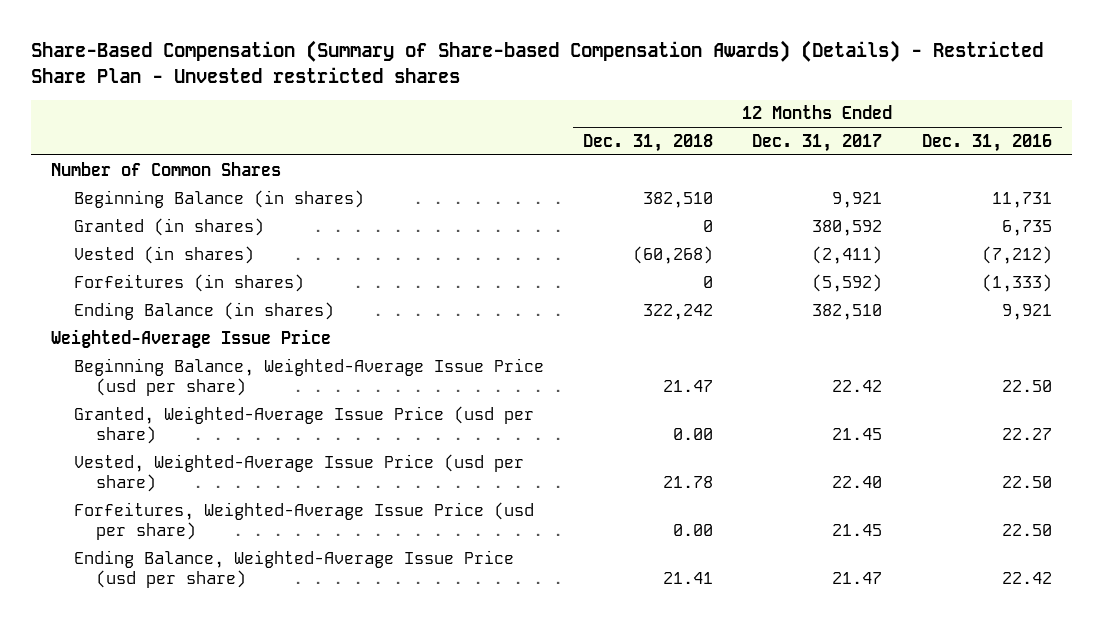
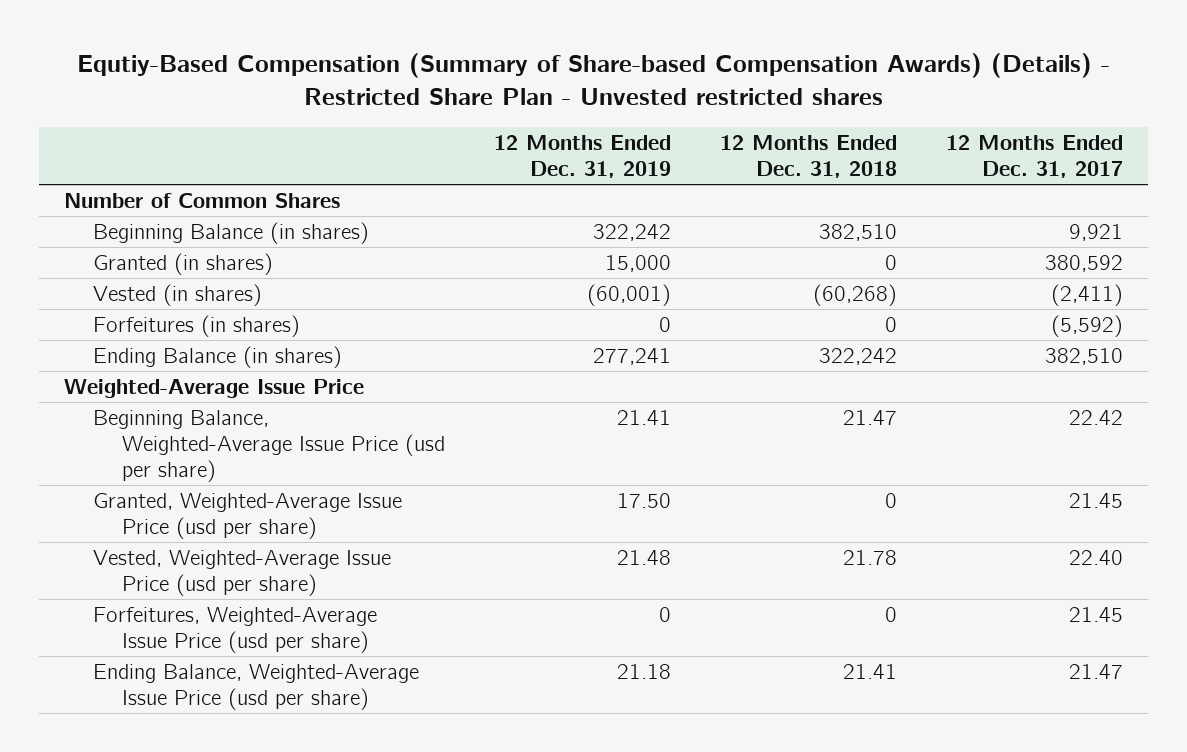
[31,40,1044,83] Share-Based Compensation (Summary of Share-based Compensation Awards) (Details) - Restricted Share Plan - Unvested restricted shares -> [76,53,1110,106] Equtiy-Based Compensation (Summary of Share-based Compensation Awards) (Details) - Restricted Share Plan - Unvested restricted shares
[921,133,1052,152] Dec. 31, 2016 -> none
none -> [494,134,672,178] 12 Months Ended Dec. 31, 2019
[672,427,713,440] 0.00 -> [885,493,898,509] 0
[672,523,713,536] 0.00 -> [885,607,898,623] 0

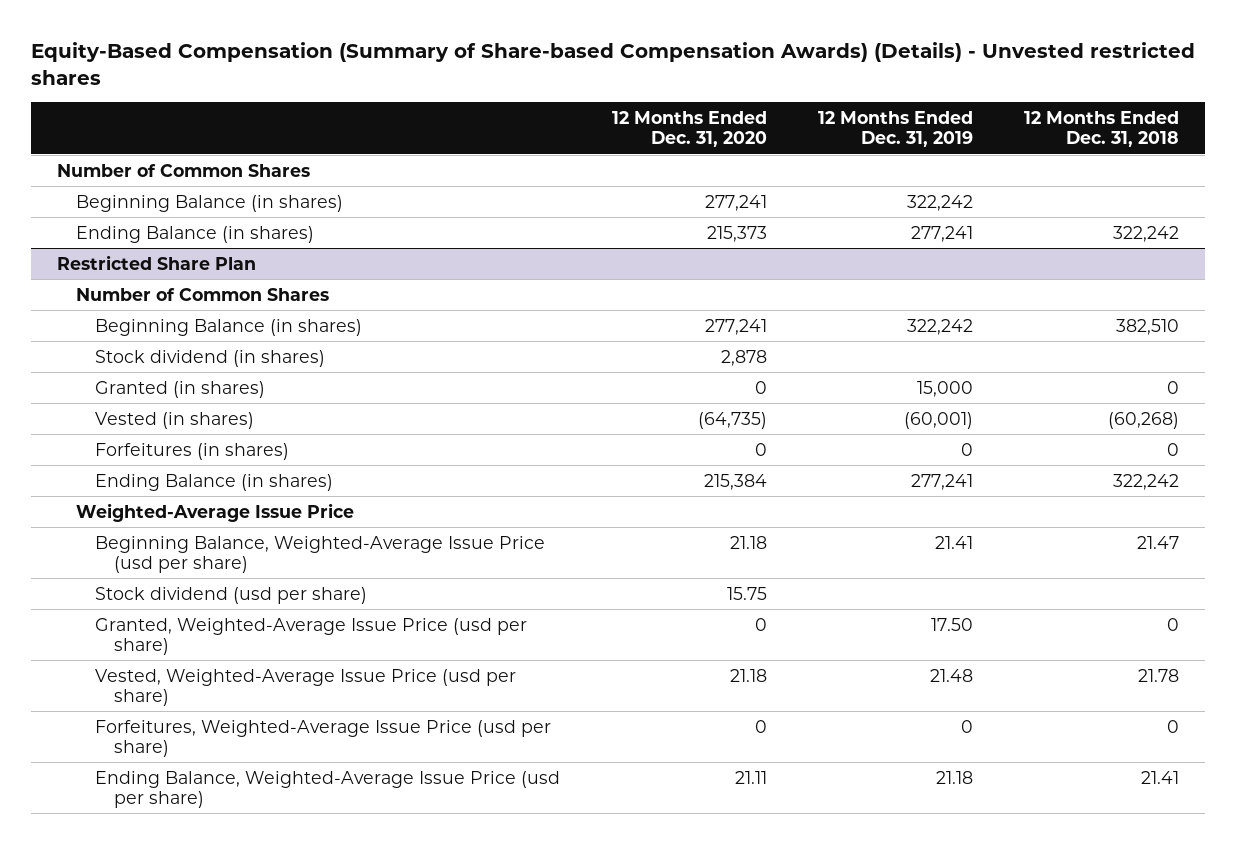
[76,53,1110,106] Equtiy-Based Compensation (Summary of Share-based Compensation Awards) (Details) - Restricted Share Plan - Unvested restricted shares -> [31,42,1196,85] Equity-Based Compensation (Summary of Share-based Compensation Awards) (Details) - Unvested restricted shares
[946,134,1124,178] 12 Months Ended Dec. 31, 2017 -> none
none -> [611,110,767,148] 12 Months Ended Dec. 31, 2020
none -> [76,194,344,212] Beginning Balance (in shares)
none -> [76,225,315,243] Ending Balance (in shares)
none -> [56,254,256,270] Restricted Share Plan
none -> [76,287,330,301] Number of Common Shares
none -> [95,349,326,367] Stock dividend (in shares)
none -> [95,586,368,604] Stock dividend (usd per share)

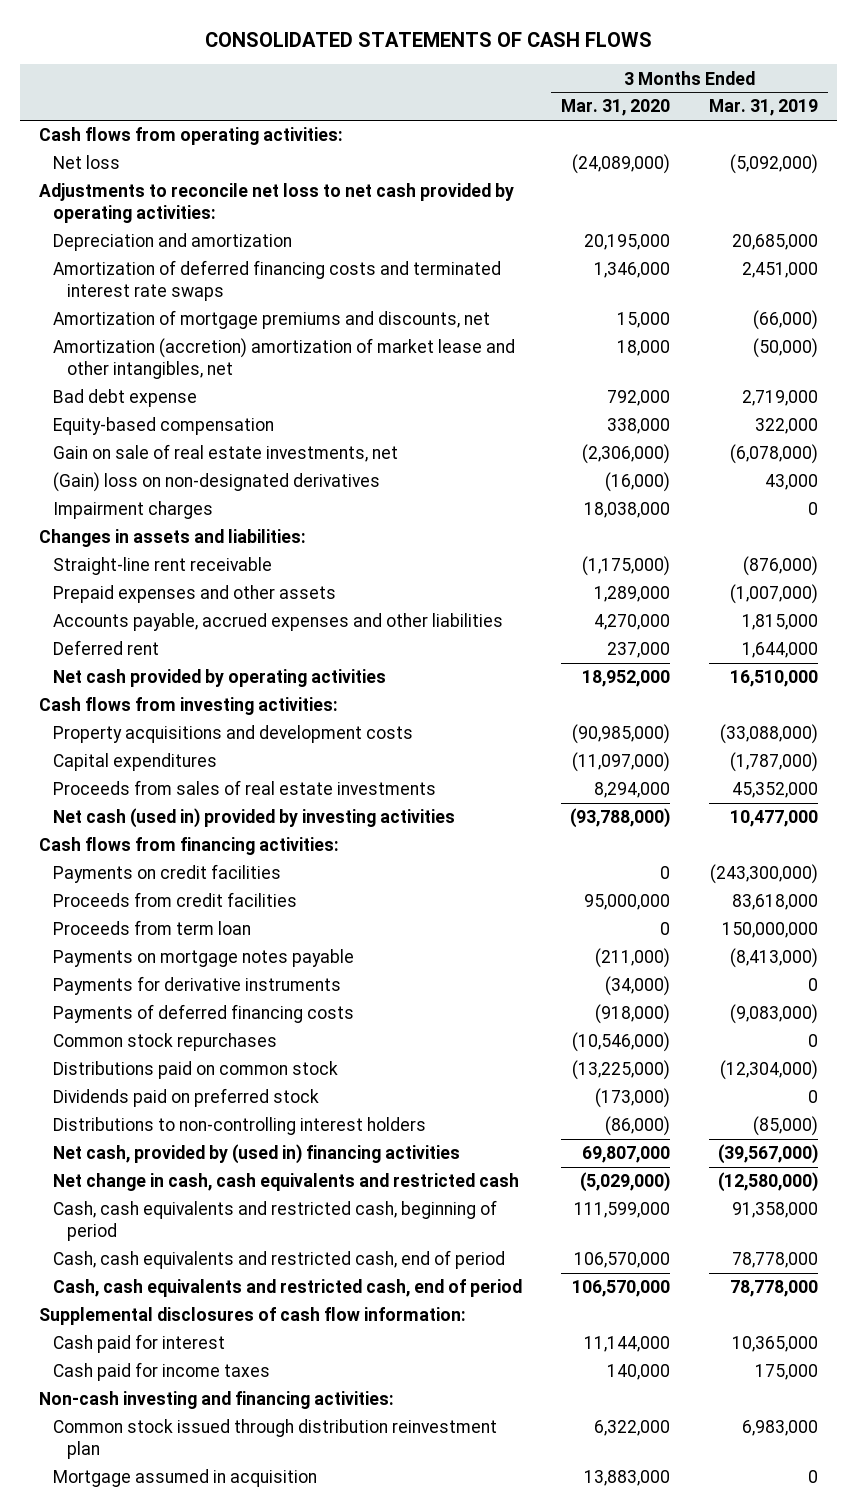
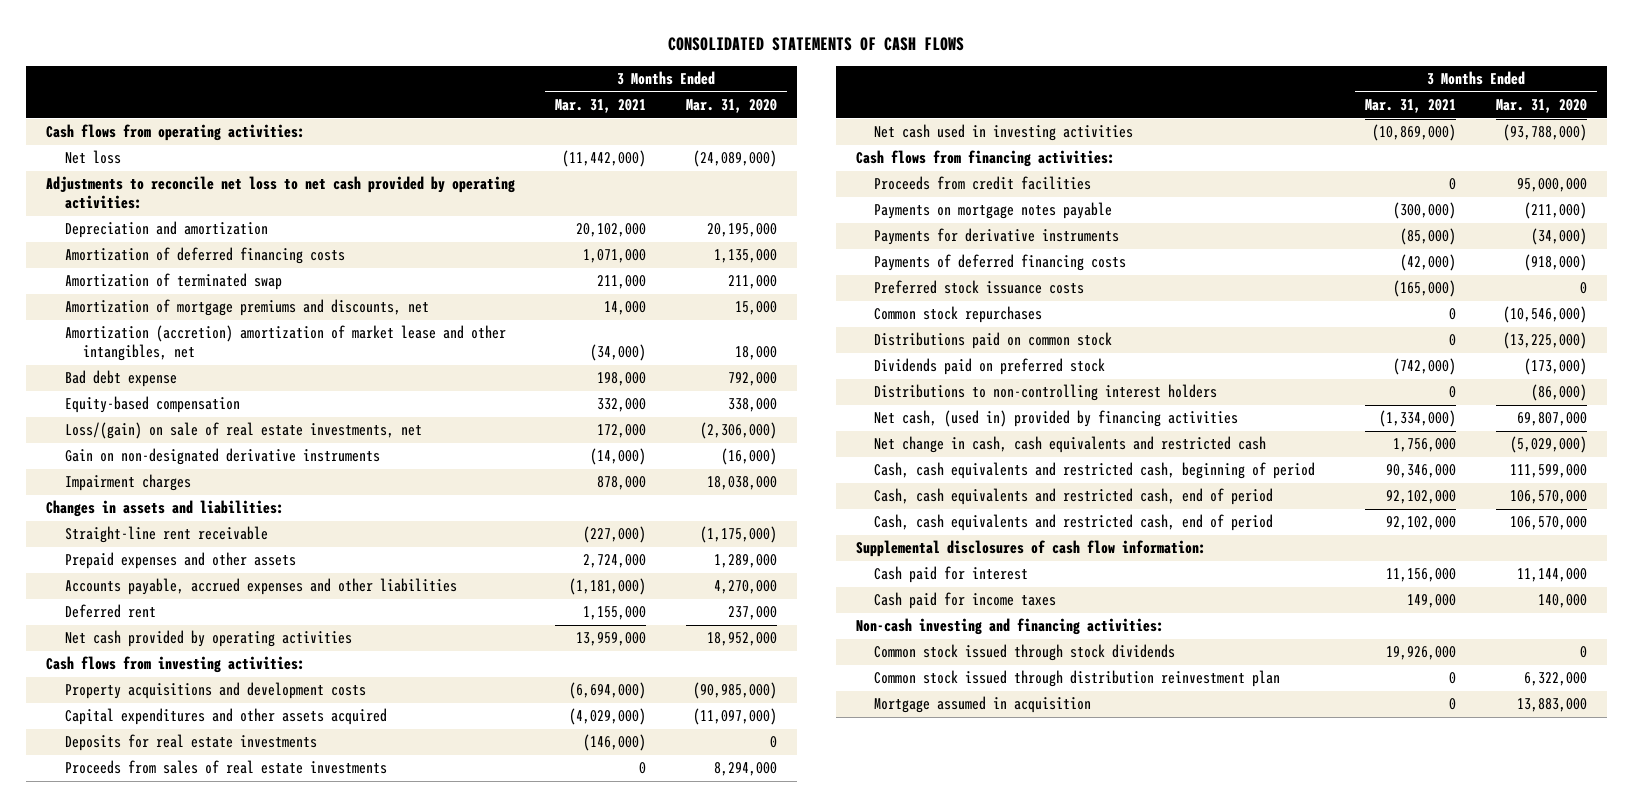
[708,99,818,117] Mar. 31, 2019 -> none
none -> [554,99,646,114] Mar. 31, 2021
[53,260,502,302] Amortization of deferred financing costs and terminated interest rate swaps -> [64,247,345,265] Amortization of deferred financing costs
[594,262,671,279] 1,346,000 -> [713,249,777,264] 1,135,000
none -> [64,273,282,291] Amortization of terminated swap
[53,444,399,463] Gain on sale of real estate investments, net -> [64,422,422,440] Loss/(gain) on sale of real estate investments, net
[53,472,381,493] (Gain) loss on non-designated derivatives -> [64,448,380,466] Gain on non-designated derivative instruments
[53,753,218,772] Capital expenditures -> [64,708,387,726] Capital expenditures and other assets acquired
none -> [64,734,317,752] Deposits for real estate investments
[53,808,456,829] Net cash (used in) provided by investing activities -> [874,124,1134,142] Net cash used in investing activities
[53,864,282,884] Payments on credit facilities -> none
[53,920,252,936] Proceeds from term loan -> none
none -> [874,280,1085,295] Preferred stock issuance costs
[53,1144,461,1165] Net cash, provided by (used in) financing activities -> [874,410,1239,428] Net cash, (used in) provided by financing activities
none -> [874,644,1176,662] Common stock issued through stock dividends

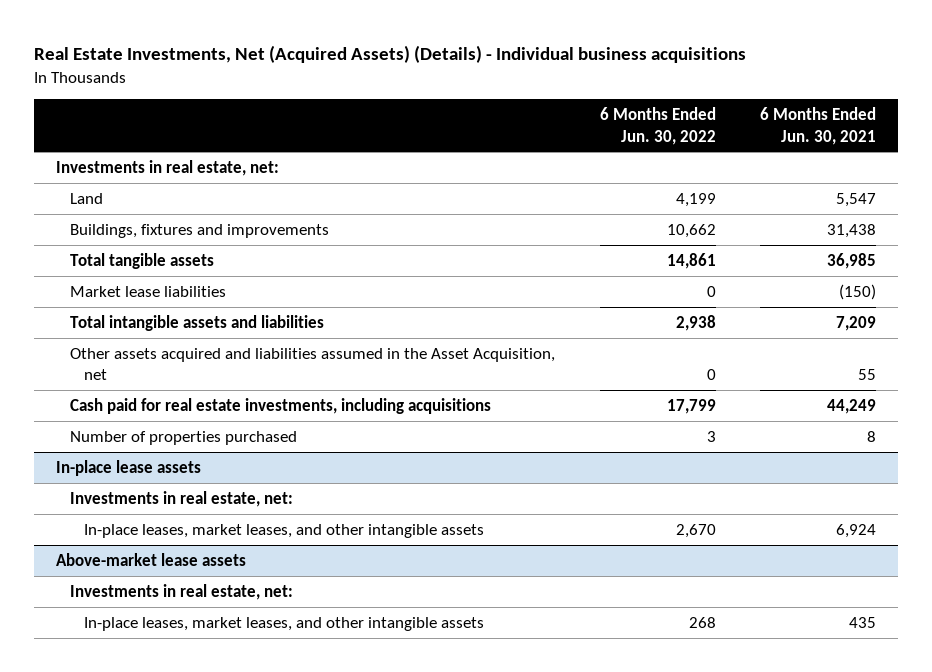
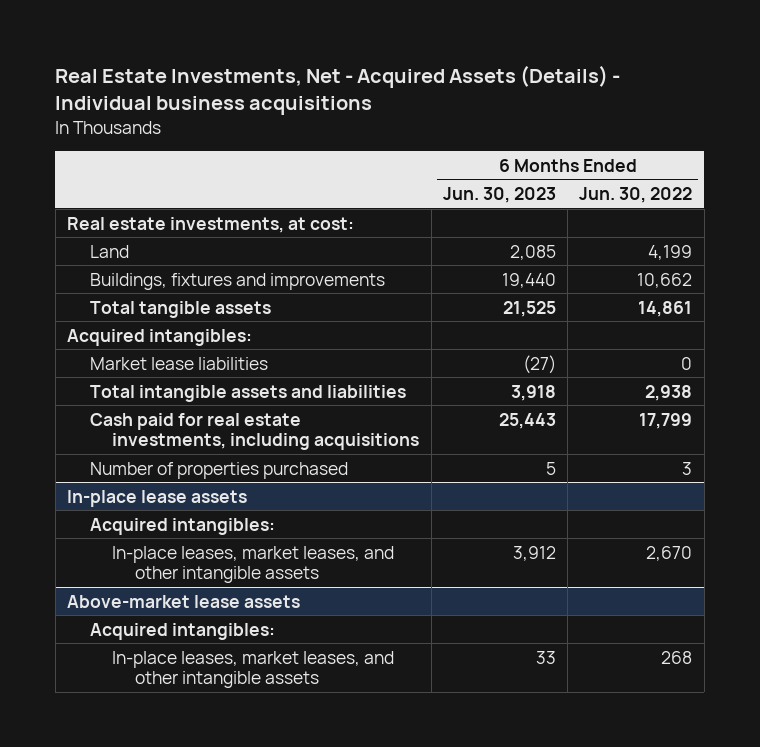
[34,45,747,64] Real Estate Investments, Net (Acquired Assets) (Details) - Individual business acquisitions -> [55,64,621,115] Real Estate Investments, Net - Acquired Assets (Details) - Individual business acquisitions
[760,107,877,145] 6 Months Ended Jun. 30, 2021 -> none
none -> [442,187,556,204] Jun. 30, 2023
[56,159,280,176] Investments in real estate, net: -> [67,216,355,233] Real estate investments, at cost:
none -> [67,328,253,346] Acquired intangibles:
[70,347,556,381] Other assets acquired and liabilities assumed in the Asset Acquisition, net -> none
[70,490,294,507] Investments in real estate, net: -> none
none -> [89,517,275,535] Acquired intangibles:
[70,583,294,600] Investments in real estate, net: -> none
none -> [89,622,275,640] Acquired intangibles:

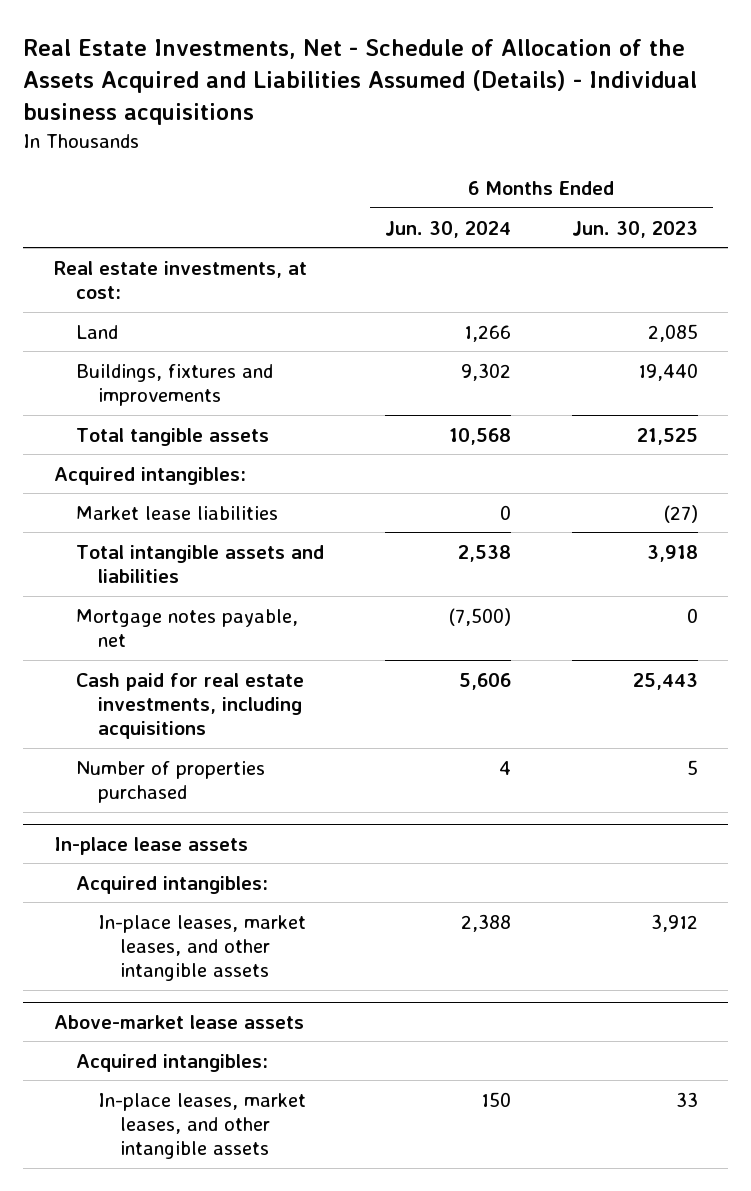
[55,64,621,115] Real Estate Investments, Net - Acquired Assets (Details) - Individual business acquisitions -> [23,38,698,125] Real Estate Investments, Net - Schedule of Allocation of the Assets Acquired and Liabilities Assumed (Details) - Individual business acquisitions
[579,187,693,204] Jun. 30, 2022 -> none
none -> [384,220,511,238] Jun. 30, 2024
none -> [75,608,298,647] Mortgage notes payable, net

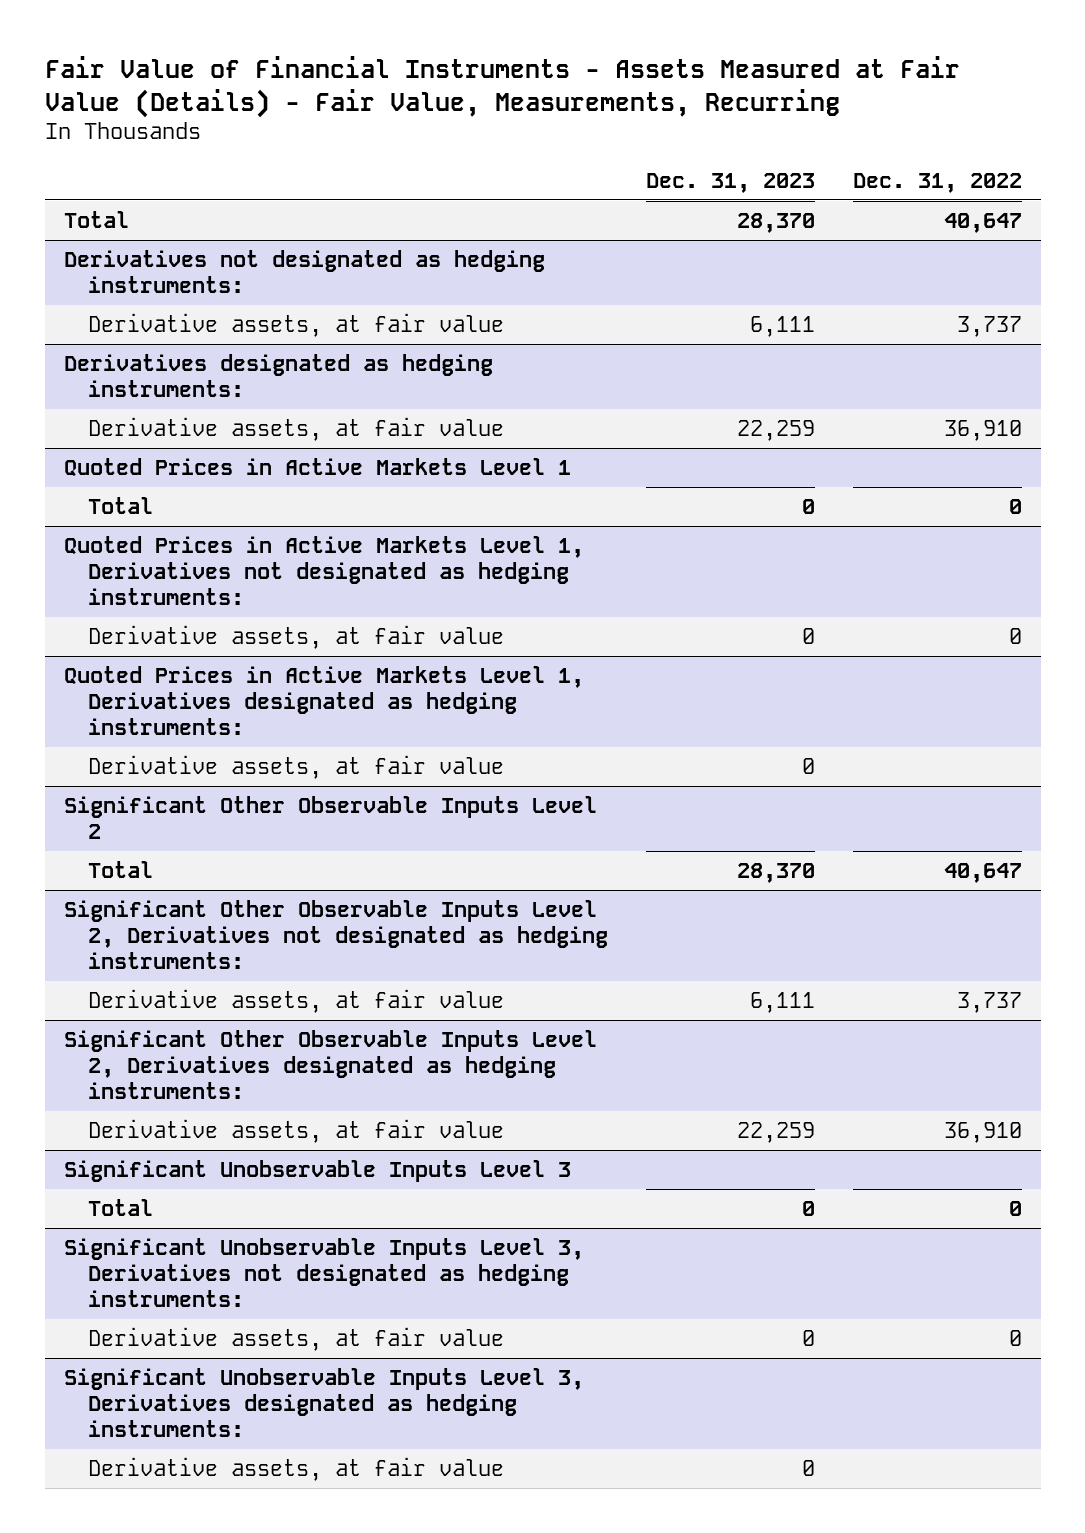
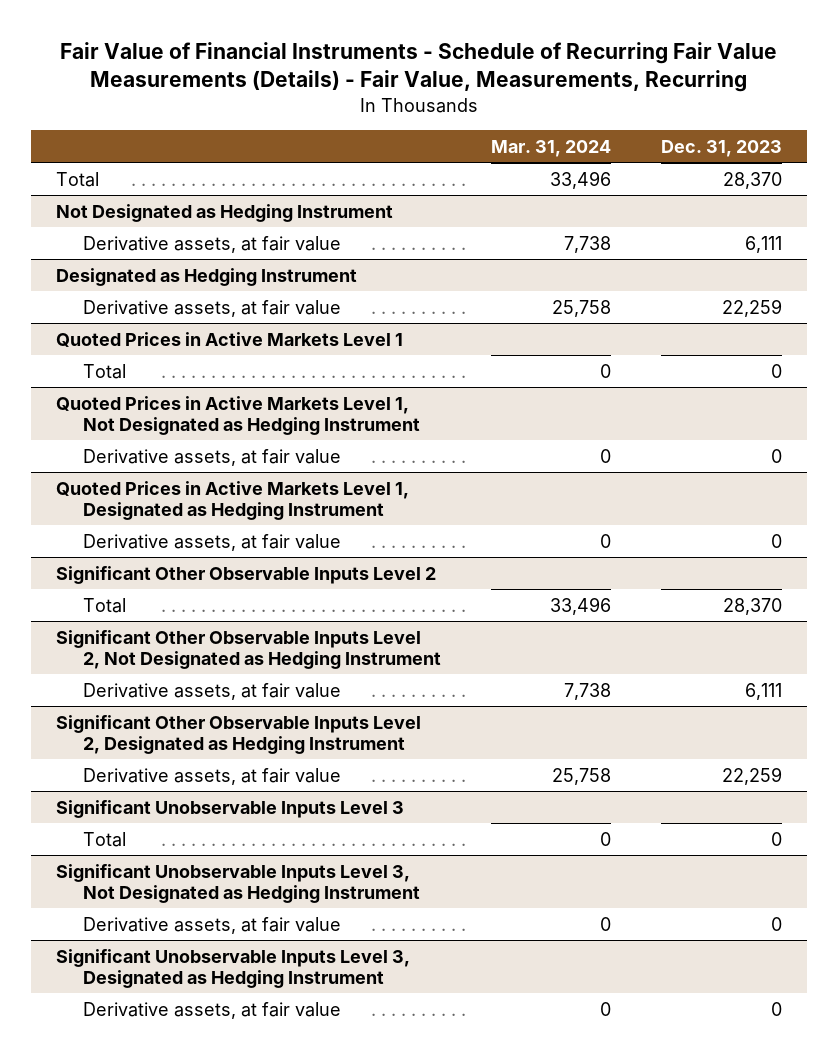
[44,55,960,118] Fair Value of Financial Instruments - Assets Measured at Fair Value (Details) - Fair Value, Measurements, Recurring -> [59,42,777,93] Fair Value of Financial Instruments - Schedule of Recurring Fair Value Measurements (Details) - Fair Value, Measurements, Recurring
[852,172,1022,193] Dec. 31, 2022 -> none
none -> [491,139,612,157] Mar. 31, 2024
[63,250,545,294] Derivatives not designated as hedging instruments: -> [55,203,393,222] Not Designated as Hedging Instrument
[63,354,493,398] Derivatives designated as hedging instruments: -> [55,267,357,286] Designated as Hedging Instrument
[63,536,584,606] Quoted Prices in Active Markets Level 1, Derivatives not designated as hedging instruments: -> [55,395,420,435] Quoted Prices in Active Markets Level 1, Not Designated as Hedging Instrument
[63,666,584,736] Quoted Prices in Active Markets Level 1, Derivatives designated as hedging instruments: -> [55,480,409,520] Quoted Prices in Active Markets Level 1, Designated as Hedging Instrument
[63,900,608,970] Significant Other Observable Inputs Level 2, Derivatives not designated as hedging instruments: -> [55,629,441,669] Significant Other Observable Inputs Level 2, Not Designated as Hedging Instrument
[63,1030,597,1100] Significant Other Observable Inputs Level 2, Derivatives designated as hedging instruments: -> [55,714,421,754] Significant Other Observable Inputs Level 2, Designated as Hedging Instrument
[63,1238,584,1308] Significant Unobservable Inputs Level 3, Derivatives not designated as hedging instruments: -> [55,863,420,903] Significant Unobservable Inputs Level 3, Not Designated as Hedging Instrument
[63,1368,584,1438] Significant Unobservable Inputs Level 3, Derivatives designated as hedging instruments: -> [55,948,410,988] Significant Unobservable Inputs Level 3, Designated as Hedging Instrument

